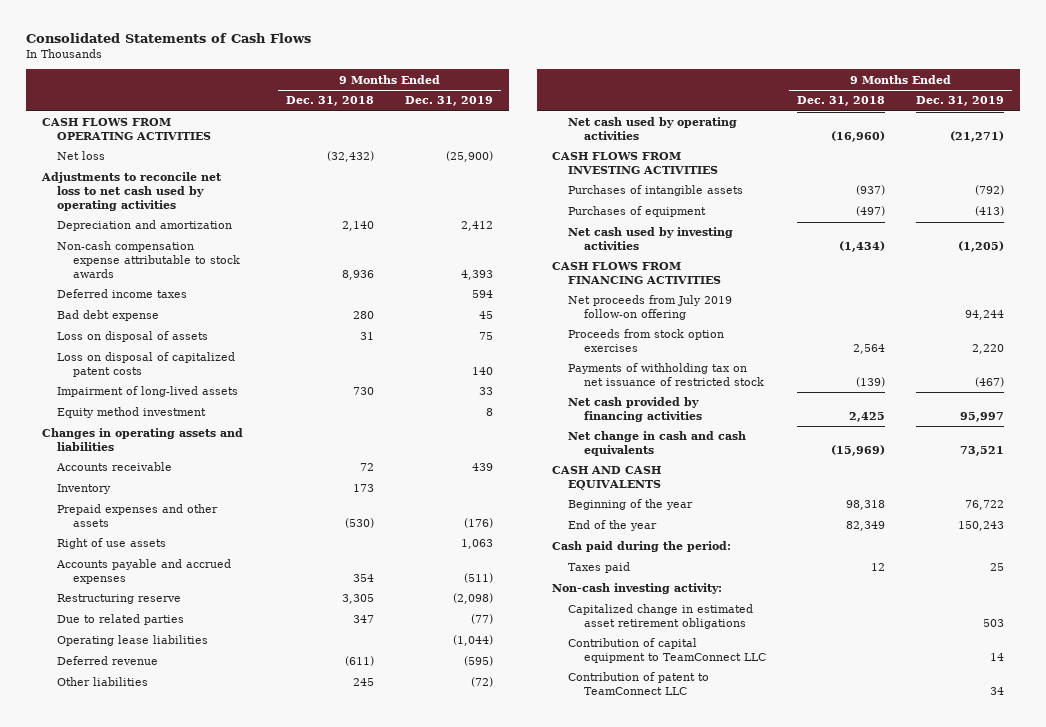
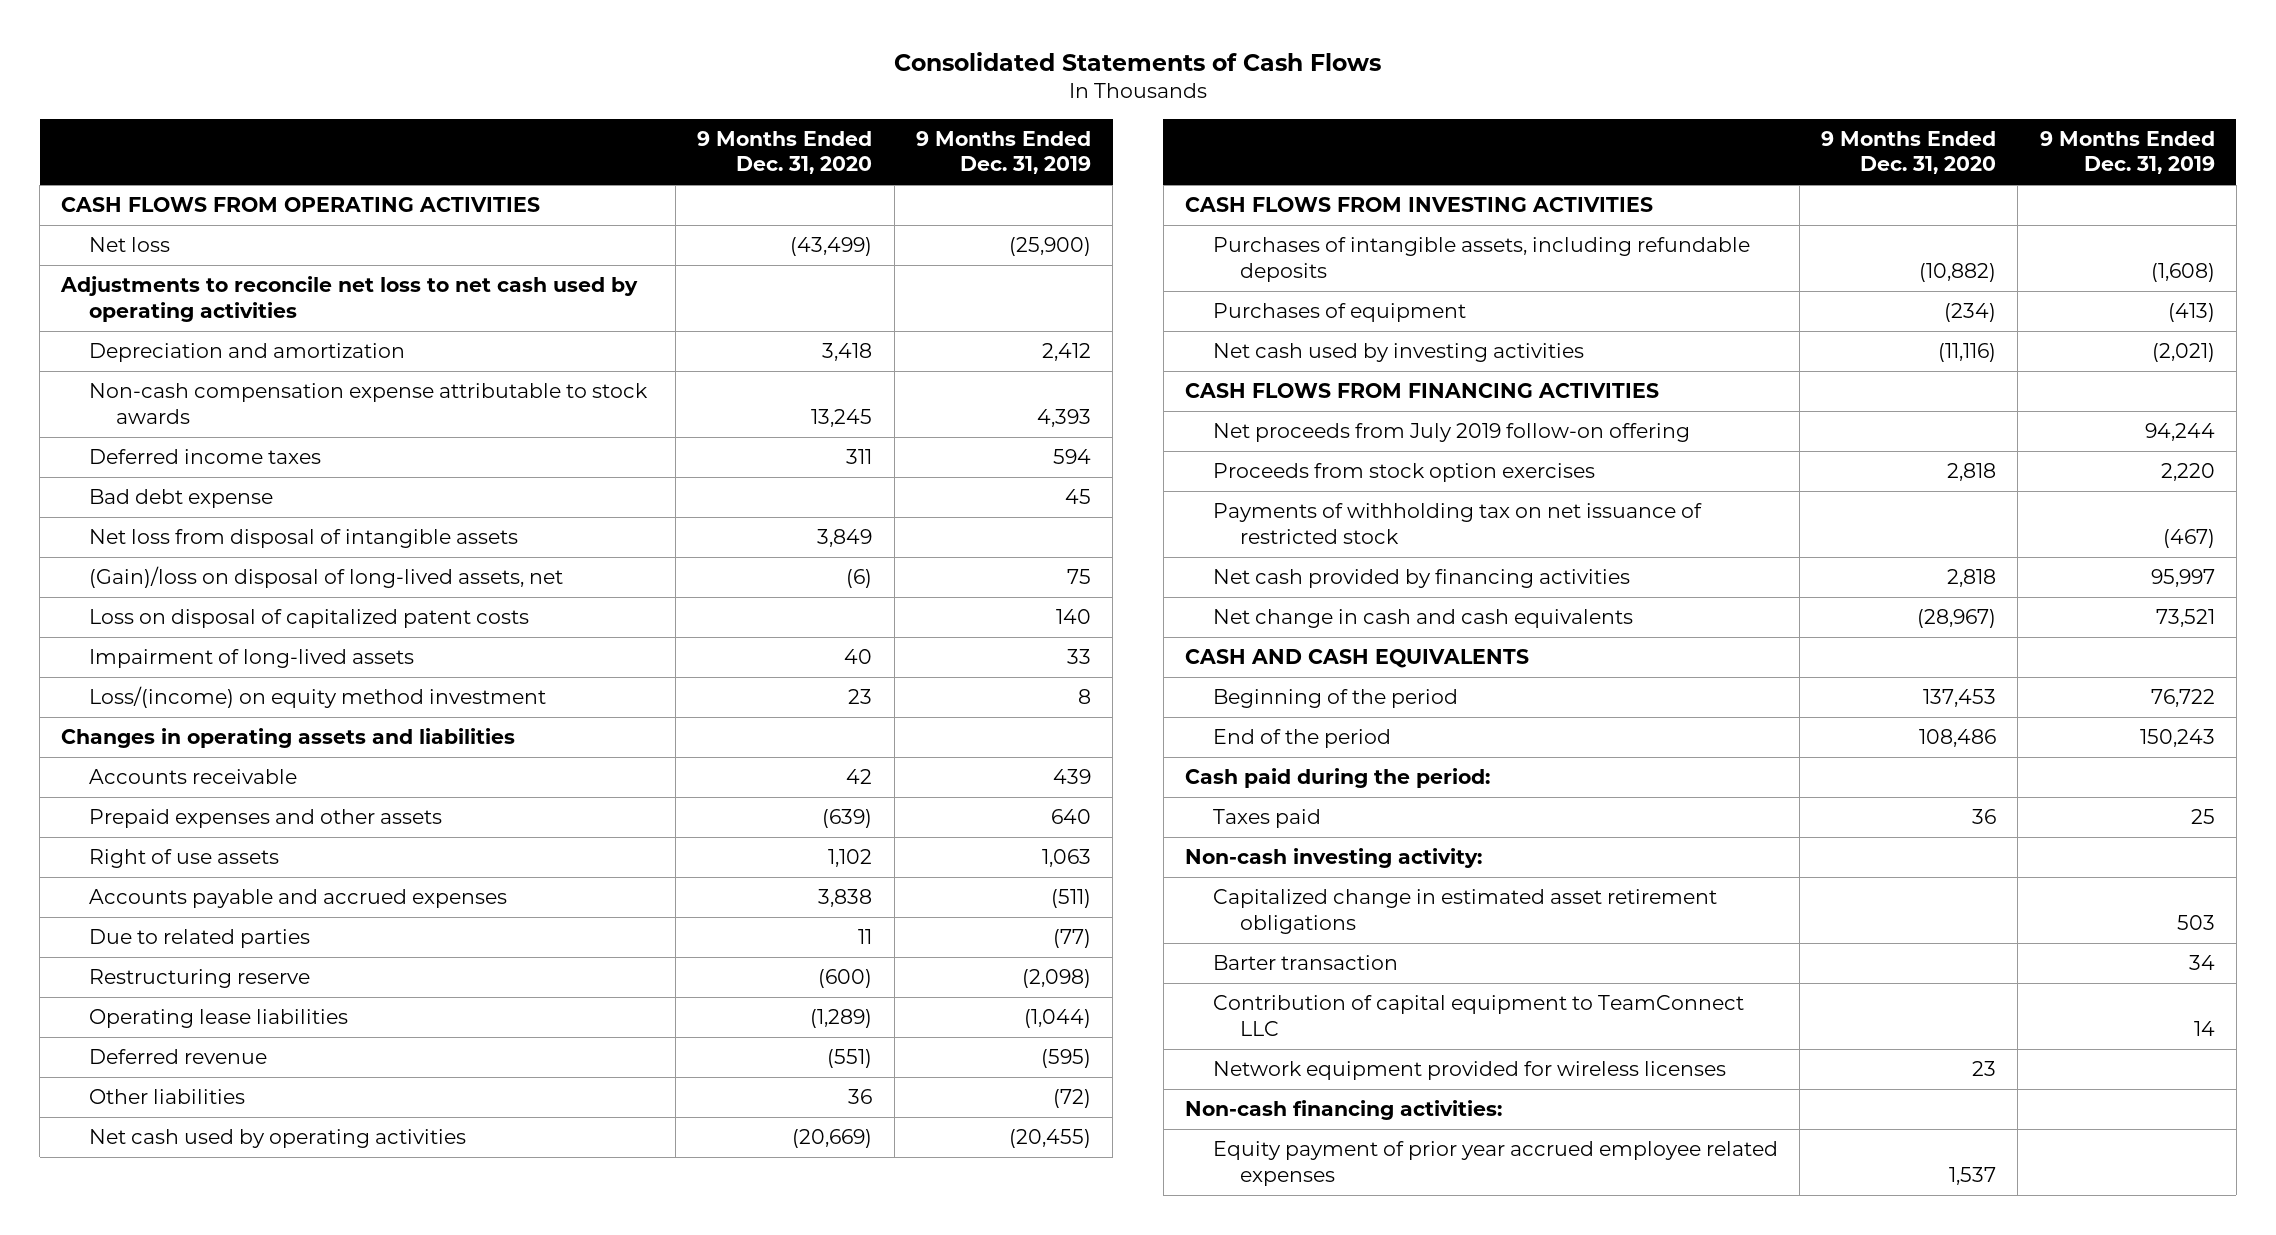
[286,96,375,107] Dec. 31, 2018 -> none
none -> [697,130,873,175] 9 Months Ended Dec. 31, 2020
none -> [88,529,518,549] Net loss from disposal of intangible assets
[57,331,209,343] Loss on disposal of assets -> [88,566,563,589] (Gain)/loss on disposal of long-lived assets, net
[57,407,207,419] Equity method investment -> [88,686,546,709] Loss/(income) on equity method investment
[57,484,112,495] Inventory -> none
[464,518,494,529] (176) -> [1050,809,1091,825] 640
[57,594,182,605] Restructuring reserve -> [88,969,310,989] Restructuring reserve
[950,131,1005,143] (21,271) -> [1008,1129,1091,1149] (20,455)
[568,185,744,197] Purchases of intangible assets -> [1212,237,1750,282] Purchases of intangible assets, including refundable deposits
[975,185,1005,196] (792) -> [2150,262,2215,282] (1,608)
[958,241,1005,253] (1,205) -> [2151,343,2215,363] (2,021)
[568,499,694,511] Beginning of the year -> [1212,689,1458,709] Beginning of the period
[568,520,658,532] End of the year -> [1212,729,1391,749] End of the period
none -> [1212,955,1398,971] Barter transaction
[568,672,710,696] Contribution of patent to TeamConnect LLC -> none
none -> [1212,1061,1726,1081] Network equipment provided for wireless licenses
none -> [1185,1100,1503,1121] Non-cash financing activities:
none -> [1212,1141,1778,1186] Equity payment of prior year accrued employee related expenses

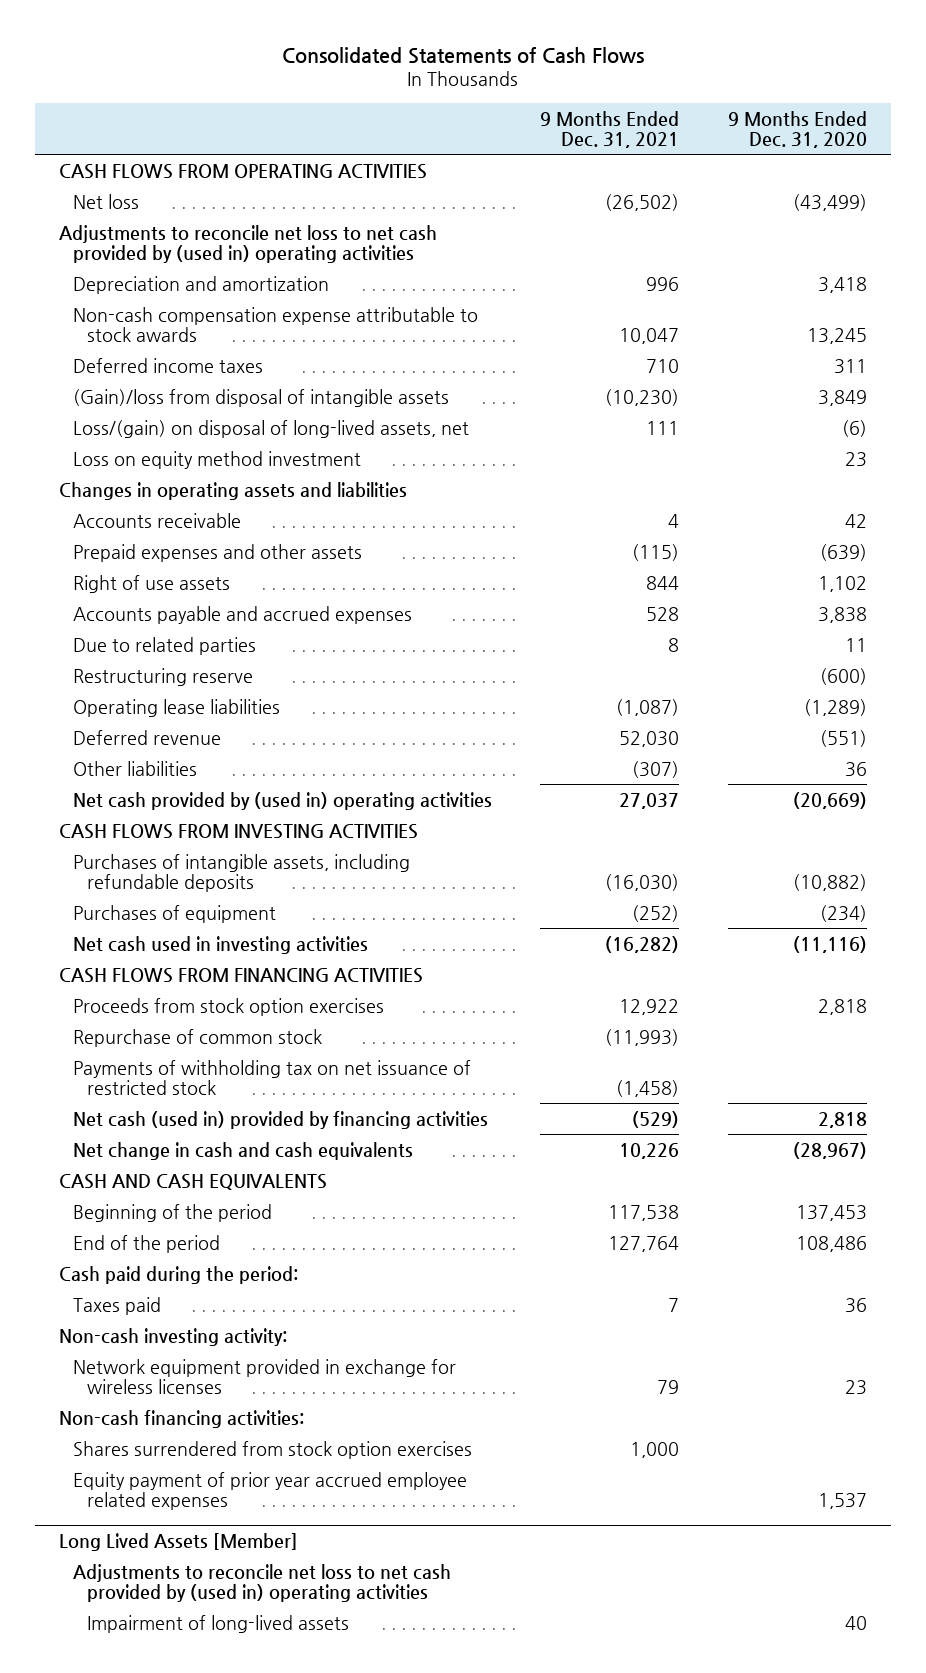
[915,130,1091,175] 9 Months Ended Dec. 31, 2019 -> none
none -> [540,110,680,148] 9 Months Ended Dec. 31, 2021
[60,276,639,322] Adjustments to reconcile net loss to net cash used by operating activities -> [58,224,437,264] Adjustments to reconcile net loss to net cash provided by (used in) operating activities
[88,489,273,509] Bad debt expense -> none
[88,609,529,629] Loss on disposal of capitalized patent costs -> none
[88,649,414,669] Impairment of long-lived assets -> none
[88,529,518,549] Net loss from disposal of intangible assets -> [72,388,449,407] (Gain)/loss from disposal of intangible assets
[88,566,563,589] (Gain)/loss on disposal of long-lived assets, net -> [72,419,469,438] Loss/(gain) on disposal of long-lived assets, net
[88,686,546,709] Loss/(income) on equity method investment -> [72,450,361,469] Loss on equity method investment
[88,1129,466,1149] Net cash used by operating activities -> [72,791,492,810] Net cash provided by (used in) operating activities
[1212,343,1584,363] Net cash used by investing activities -> [72,935,368,954] Net cash used in investing activities
[1212,423,1690,443] Net proceeds from July 2019 follow-on offering -> none
none -> [72,1028,322,1047] Repurchase of common stock
[1212,569,1630,589] Net cash provided by financing activities -> [72,1110,488,1129] Net cash (used in) provided by financing activities
[1212,889,1717,934] Capitalized change in estimated asset retirement obligations -> none
[1212,955,1398,971] Barter transaction -> none
[1212,995,1744,1036] Contribution of capital equipment to TeamConnect LLC -> none
[1212,1061,1726,1081] Network equipment provided for wireless licenses -> [72,1358,456,1395] Network equipment provided in exchange for wireless licenses
none -> [72,1440,472,1459] Shares surrendered from stock option exercises
none -> [58,1532,298,1551] Long Lived Assets [Member]
none -> [72,1563,451,1603] Adjustments to reconcile net loss to net cash provided by (used in) operating activities
none -> [86,1614,349,1633] Impairment of long-lived assets

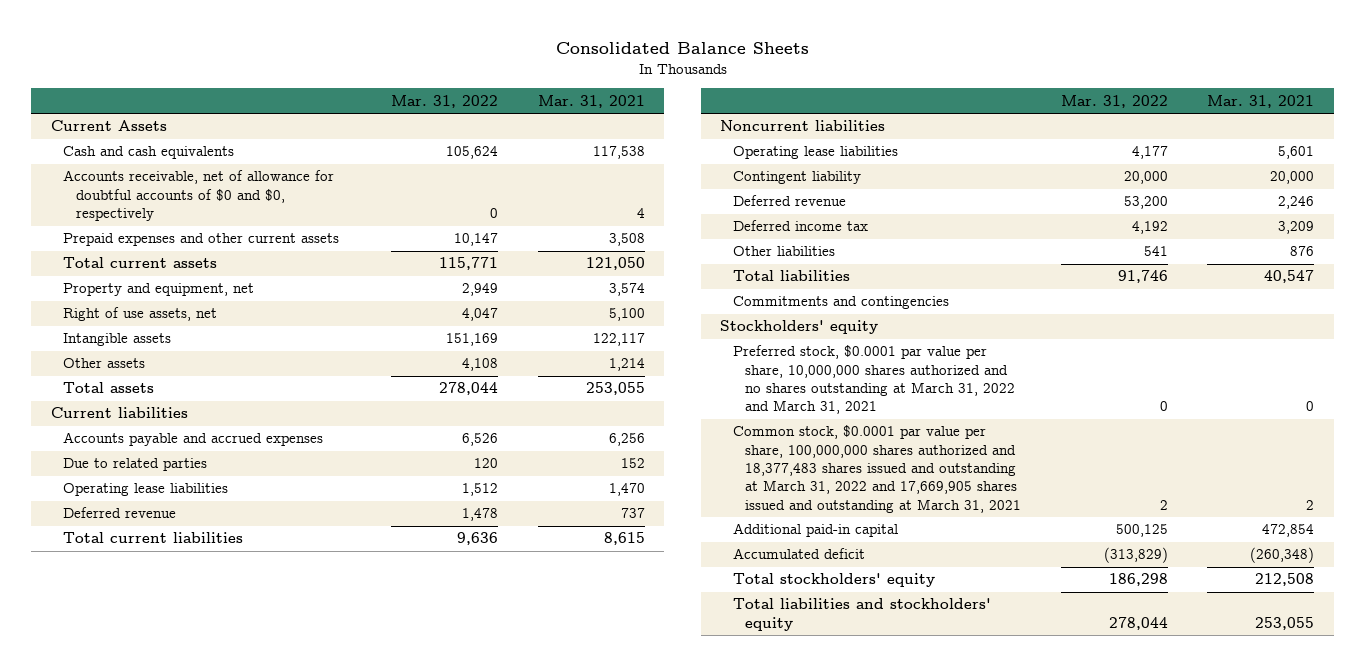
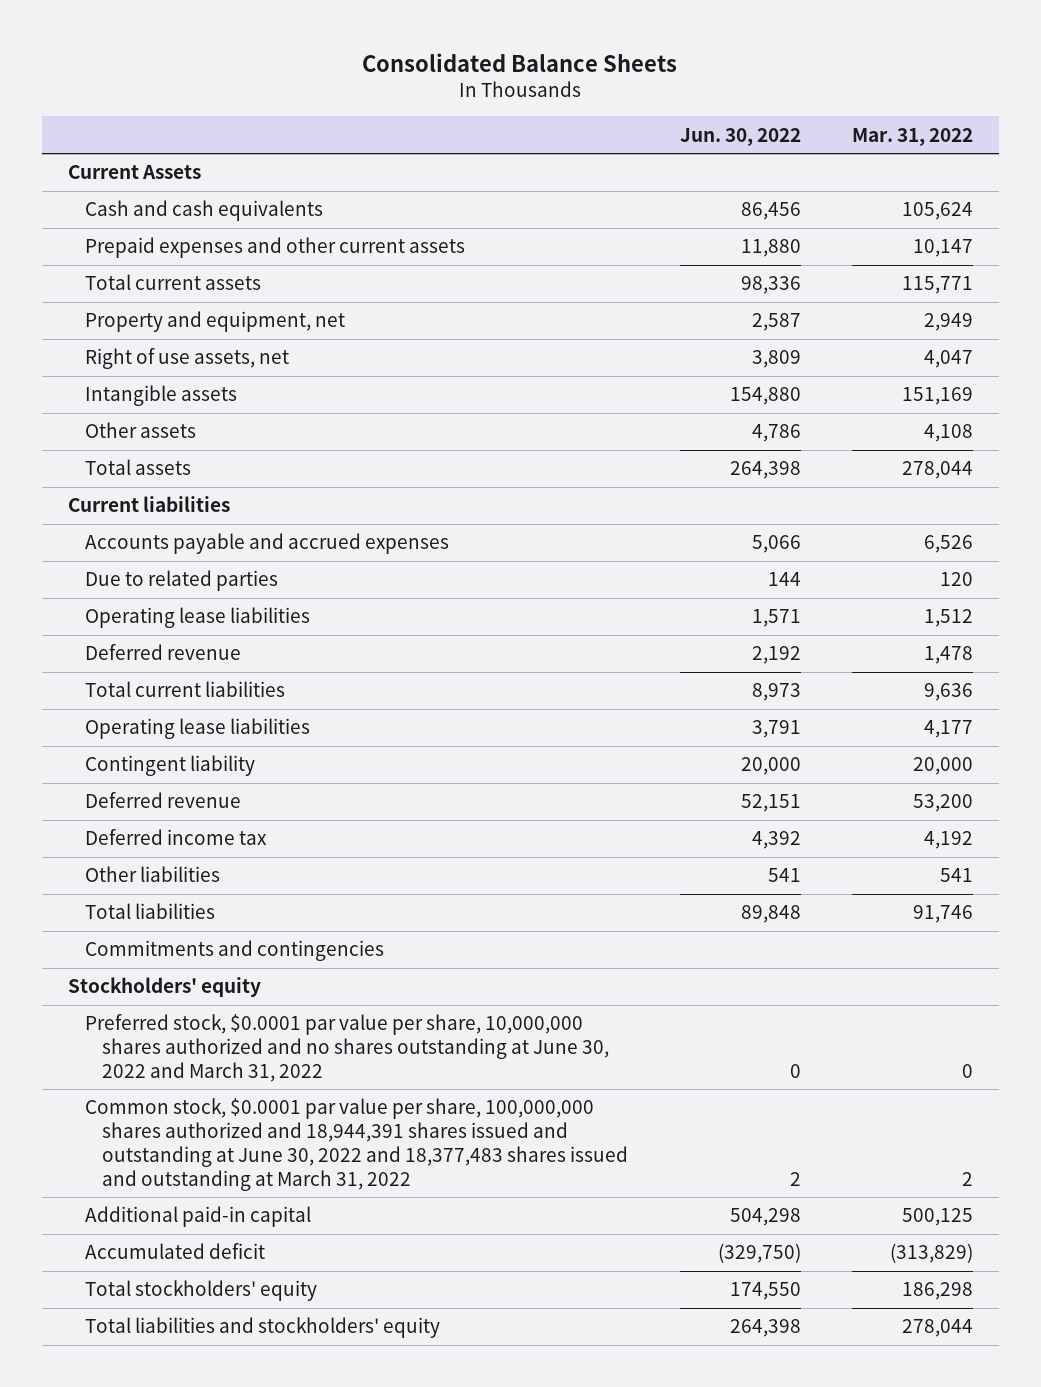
[537,94,645,108] Mar. 31, 2021 -> none
none -> [679,127,801,146] Jun. 30, 2022
[63,170,335,222] Accounts receivable, net of allowance for doubtful accounts of $0 and $0, respectively -> none
[720,120,886,132] Noncurrent liabilities -> none
[732,345,1016,415] Preferred stock, $0.0001 par value per share, 10,000,000 shares authorized and no shares outstanding at March 31, 2022 and March 31, 2021 -> [84,1014,610,1083] Preferred stock, $0.0001 par value per share, 10,000,000 shares authorized and no shares outstanding at June 30, 2022 and March 31, 2022
[732,425,1022,513] Common stock, $0.0001 par value per share, 100,000,000 shares authorized and 18,377,483 shares issued and outstanding at March 31, 2022 and 17,669,905 shares issued and outstanding at March 31, 2021 -> [84,1098,629,1191] Common stock, $0.0001 par value per share, 100,000,000 shares authorized and 18,944,391 shares issued and outstanding at June 30, 2022 and 18,377,483 shares issued and outstanding at March 31, 2022

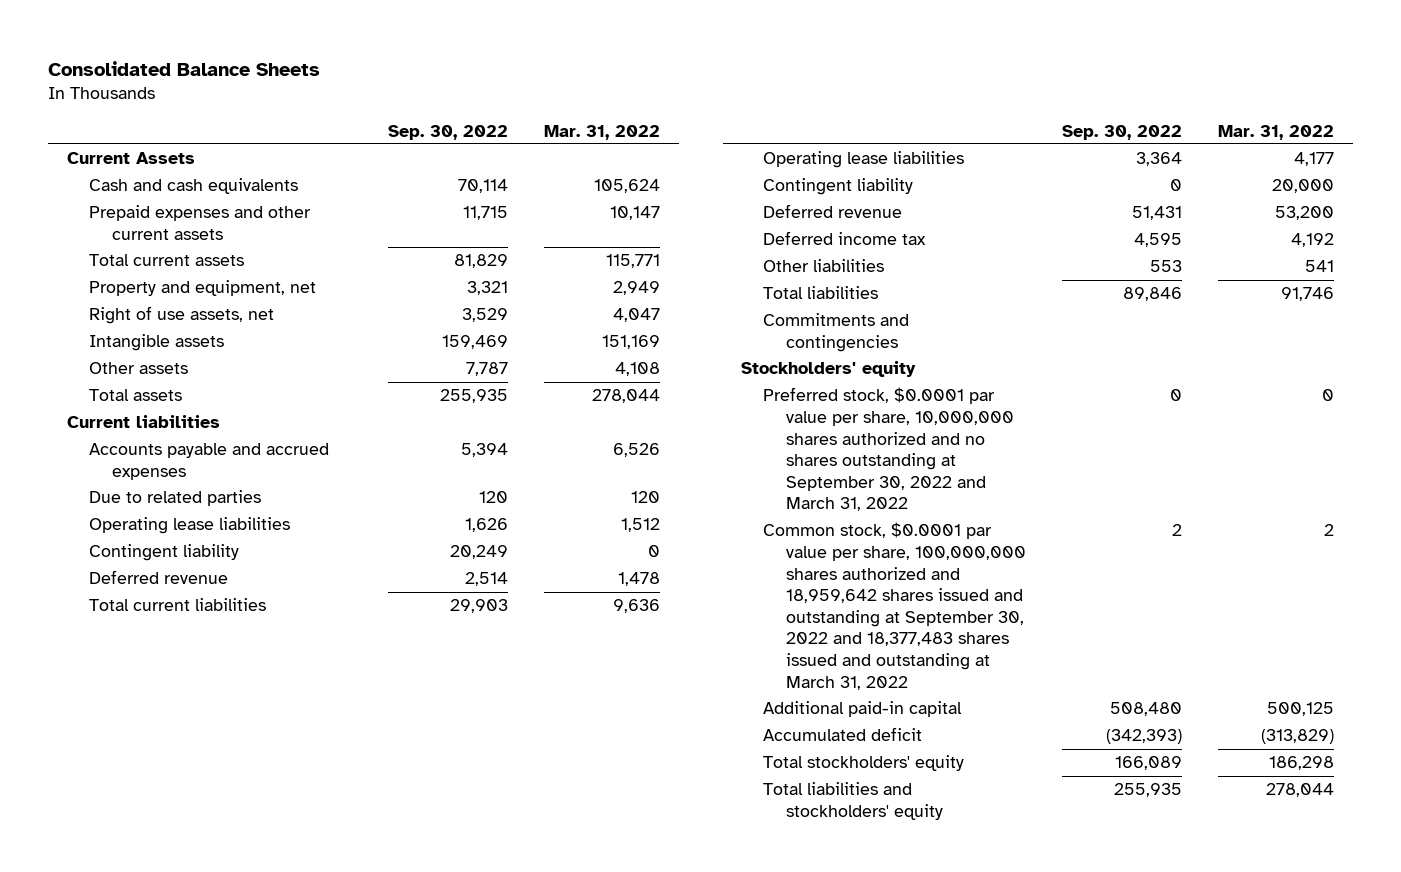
[679,127,801,146] Jun. 30, 2022 -> none
none -> [387,124,508,140] Sep. 30, 2022
none -> [89,544,240,562] Contingent liability
[84,1014,610,1083] Preferred stock, $0.0001 par value per share, 10,000,000 shares authorized and no shares outstanding at June 30, 2022 and March 31, 2022 -> [763,387,1014,512] Preferred stock, $0.0001 par value per share, 10,000,000 shares authorized and no shares outstanding at September 30, 2022 and March 31, 2022
[84,1098,629,1191] Common stock, $0.0001 par value per share, 100,000,000 shares authorized and 18,944,391 shares issued and outstanding at June 30, 2022 and 18,377,483 shares issued and outstanding at March 31, 2022 -> [763,522,1026,690] Common stock, $0.0001 par value per share, 100,000,000 shares authorized and 18,959,642 shares issued and outstanding at September 30, 2022 and 18,377,483 shares issued and outstanding at March 31, 2022

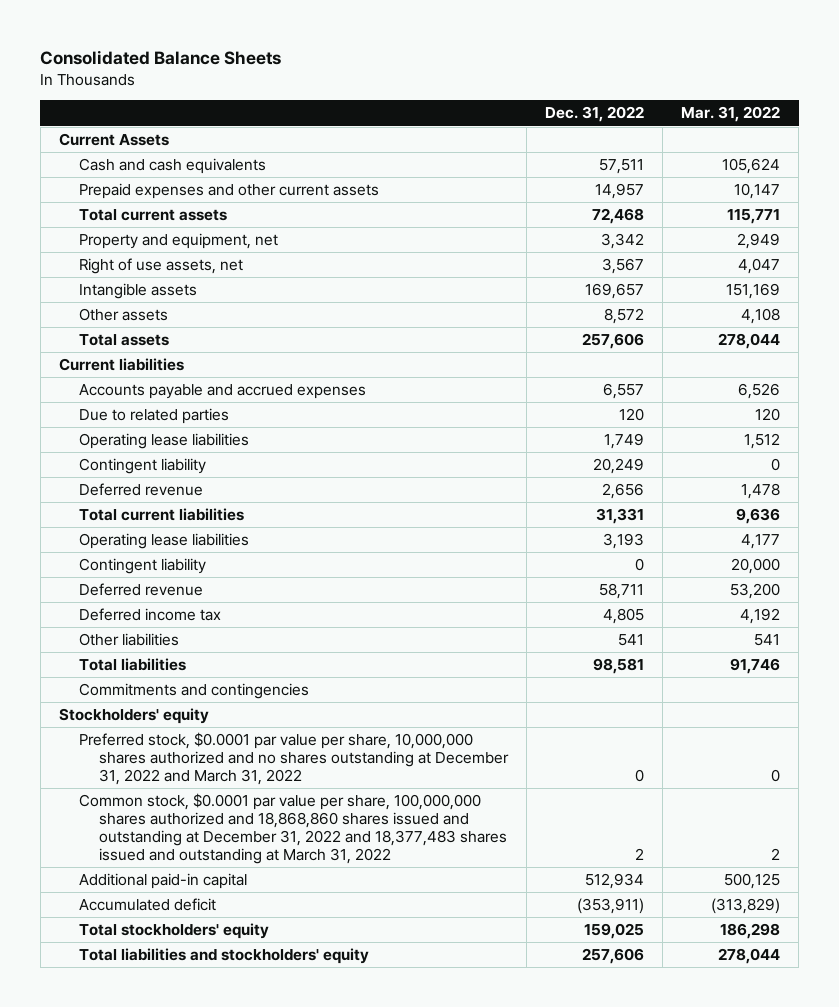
[387,124,508,140] Sep. 30, 2022 -> none
none -> [545,106,645,123] Dec. 31, 2022
[763,387,1014,512] Preferred stock, $0.0001 par value per share, 10,000,000 shares authorized and no shares outstanding at September 30, 2022 and March 31, 2022 -> [79,732,510,785] Preferred stock, $0.0001 par value per share, 10,000,000 shares authorized and no shares outstanding at December 31, 2022 and March 31, 2022
[763,522,1026,690] Common stock, $0.0001 par value per share, 100,000,000 shares authorized and 18,959,642 shares issued and outstanding at September 30, 2022 and 18,377,483 shares issued and outstanding at March 31, 2022 -> [79,793,508,864] Common stock, $0.0001 par value per share, 100,000,000 shares authorized and 18,868,860 shares issued and outstanding at December 31, 2022 and 18,377,483 shares issued and outstanding at March 31, 2022

